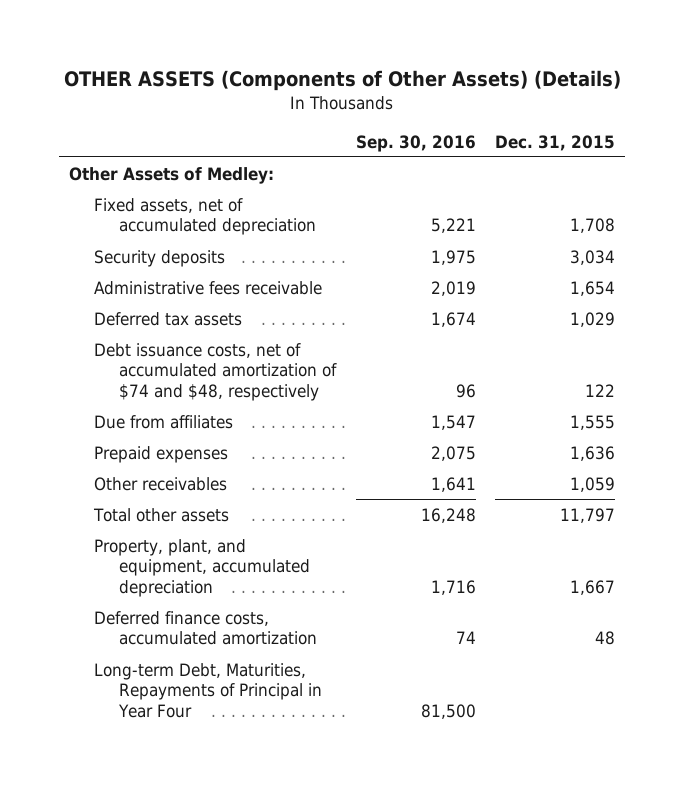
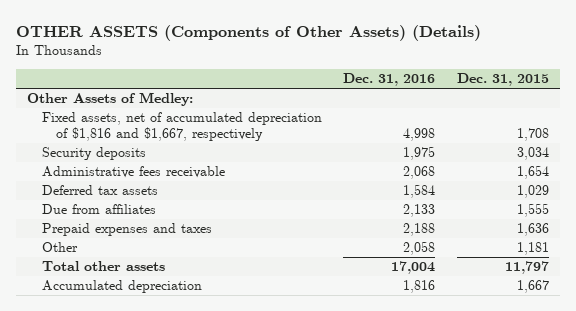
[355,134,476,152] Sep. 30, 2016 -> none
none -> [343,73,436,87] Dec. 31, 2016
[93,197,317,236] Fixed assets, net of accumulated depreciation -> [41,112,322,142] Fixed assets, net of accumulated depreciation of $1,816 and $1,667, respectively
[93,342,338,402] Debt issuance costs, net of accumulated amortization of $74 and $48, respectively -> none
[93,445,228,463] Prepaid expenses -> [41,223,212,237] Prepaid expenses and taxes
[93,476,227,491] Other receivables -> [41,242,78,253] Other
[570,476,616,492] 1,059 -> [517,242,550,256] 1,181
[93,610,318,646] Deferred finance costs, accumulated amortization -> none
[93,662,323,719] Long-term Debt, Maturities, Repayments of Principal in Year Four -> none
[93,538,311,598] Property, plant, and equipment, accumulated depreciation -> [41,280,202,294] Accumulated depreciation

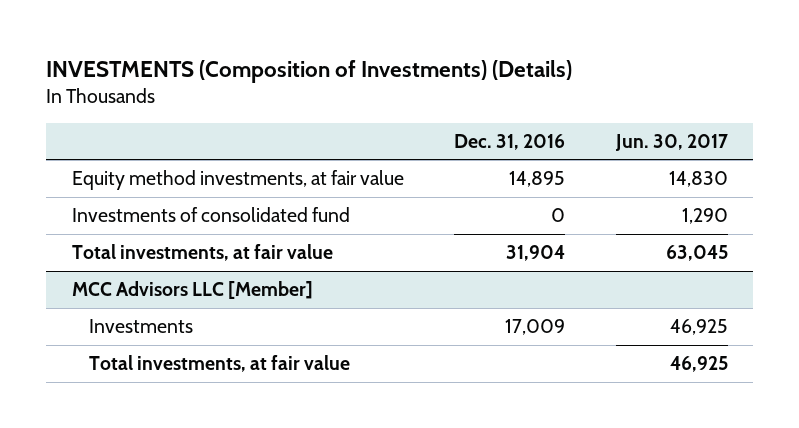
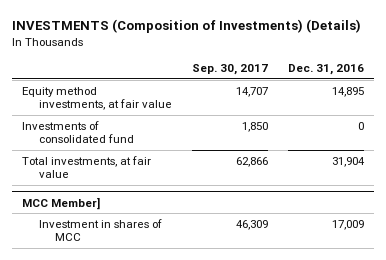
[614,133,728,151] Jun. 30, 2017 -> none
none -> [191,63,268,75] Sep. 30, 2017
[89,355,351,373] Total investments, at fair value -> none
[71,281,313,300] MCC Advisors LLC [Member] -> [22,196,101,210] MCC Member]
[89,319,194,334] Investments -> [38,218,162,242] Investment in shares of MCC

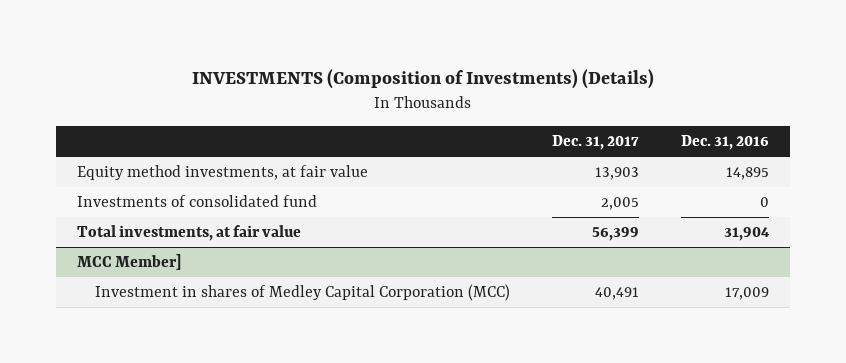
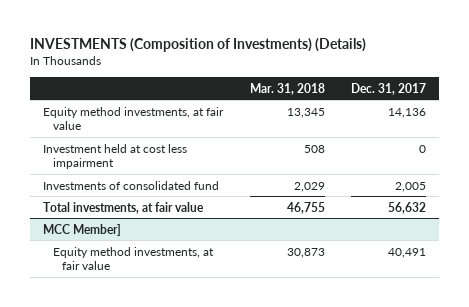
[680,135,769,151] Dec. 31, 2016 -> none
none -> [249,82,325,95] Mar. 31, 2018
[594,166,639,180] 13,903 -> [388,107,427,118] 14,136
none -> [43,143,188,170] Investment held at cost less impairment
[591,226,639,241] 56,399 -> [388,201,427,214] 56,632
[94,283,510,301] Investment in shares of Medley Capital Corporation (MCC) -> [52,246,214,271] Equity method investments, at fair value

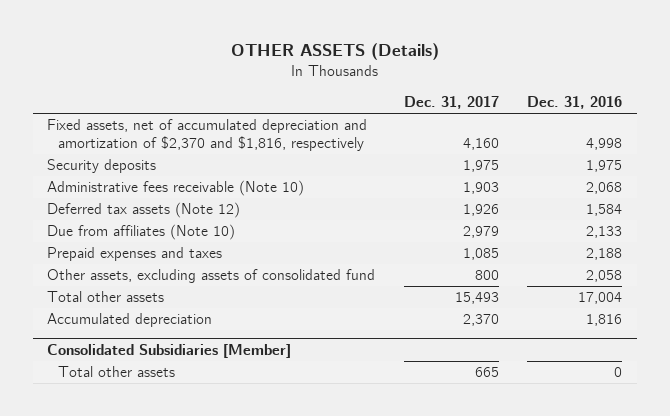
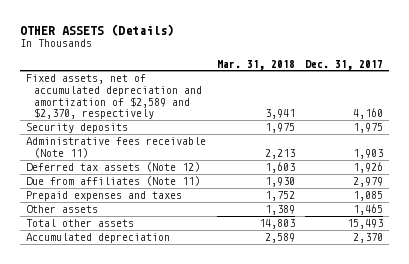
[527,96,623,110] Dec. 31, 2016 -> none
none -> [216,59,295,70] Mar. 31, 2018
[47,119,368,151] Fixed assets, net of accumulated depreciation and amortization of $2,370 and $1,816, respectively -> [25,74,203,120] Fixed assets, net of accumulated depreciation and amortization of $2,589 and $2,370, respectively
[47,180,305,197] Administrative fees receivable (Note 10) -> [25,137,206,158] Administrative fees receivable (Note 11)
[47,224,236,241] Due from affiliates (Note 10) -> [25,176,200,187] Due from affiliates (Note 11)
[47,269,376,284] Other assets, excluding assets of consolidated fund -> [25,205,98,214] Other assets
[474,270,499,281] 800 -> [353,204,384,216] 1,465
[47,343,292,358] Consolidated Subsidiaries [Member] -> none
[57,366,175,378] Total other assets -> none

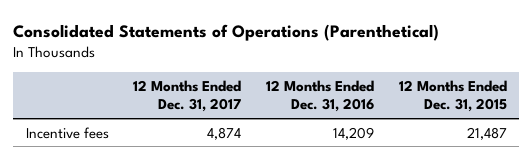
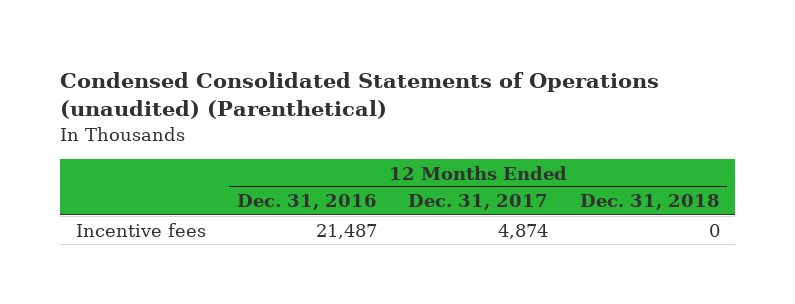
[13,23,440,41] Consolidated Statements of Operations (Parenthetical) -> [59,72,659,120] Condensed Consolidated Statements of Operations (unaudited) (Parenthetical)
[398,79,507,113] 12 Months Ended Dec. 31, 2015 -> none
none -> [579,194,720,211] Dec. 31, 2018
[333,126,375,140] 14,209 -> [315,223,377,239] 21,487

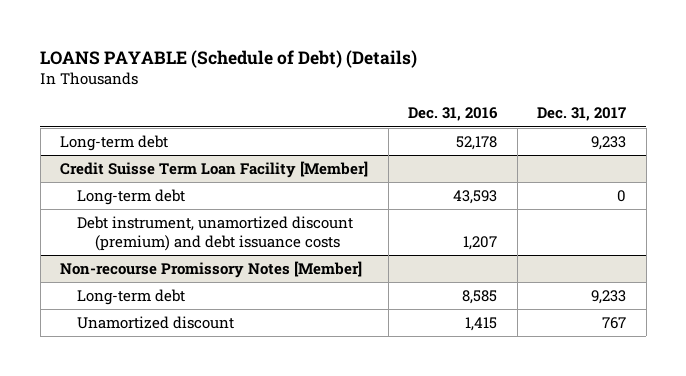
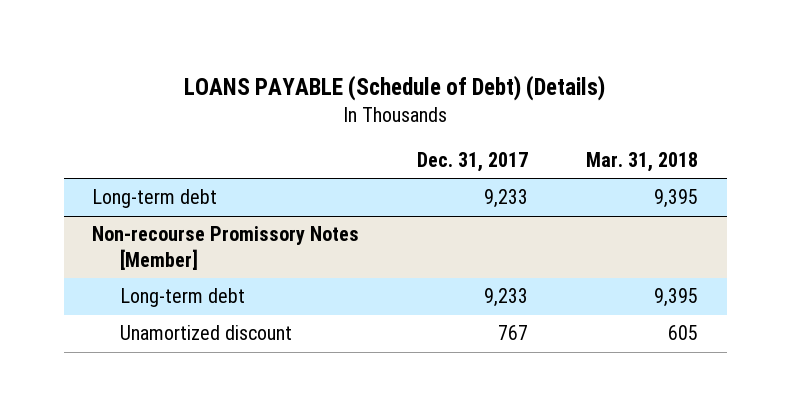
[408,107,499,122] Dec. 31, 2016 -> none
none -> [586,151,699,172] Mar. 31, 2018
[60,161,369,179] Credit Suisse Term Loan Facility [Member] -> none
[77,189,186,206] Long-term debt -> none
[77,216,354,251] Debt instrument, unamortized discount (premium) and debt issuance costs -> none

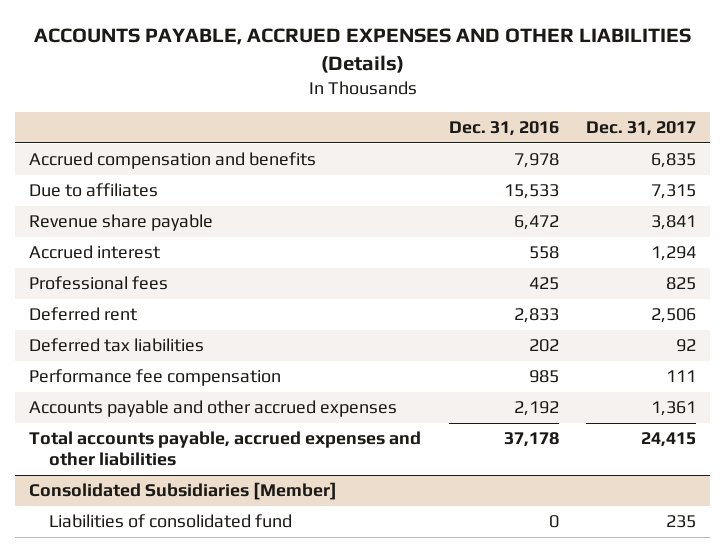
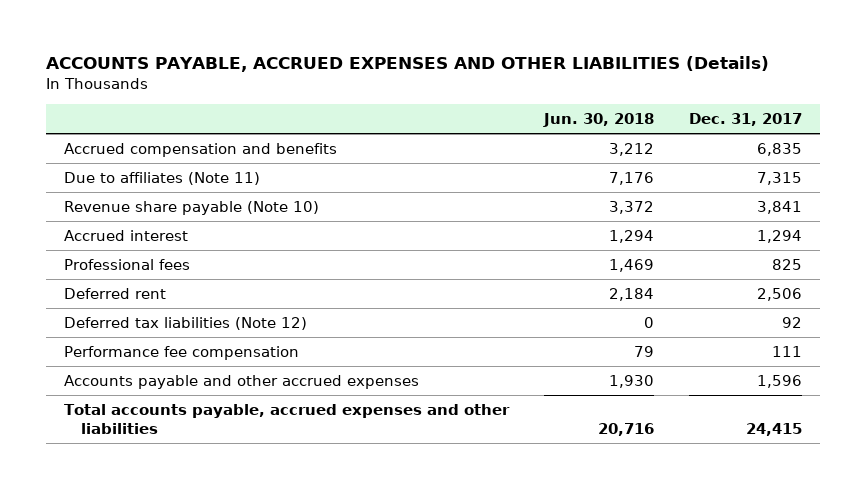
[448,120,559,136] Dec. 31, 2016 -> none
none -> [543,113,655,128] Jun. 30, 2018
[28,183,158,198] Due to affiliates -> [63,171,260,185] Due to affiliates (Note 11)
[28,214,213,232] Revenue share payable -> [63,200,319,215] Revenue share payable (Note 10)
[28,338,204,353] Deferred tax liabilities -> [63,316,307,330] Deferred tax liabilities (Note 12)
[651,401,697,417] 1,361 -> [757,374,803,388] 1,596
[28,482,337,501] Consolidated Subsidiaries [Member] -> none
[48,514,292,529] Liabilities of consolidated fund -> none

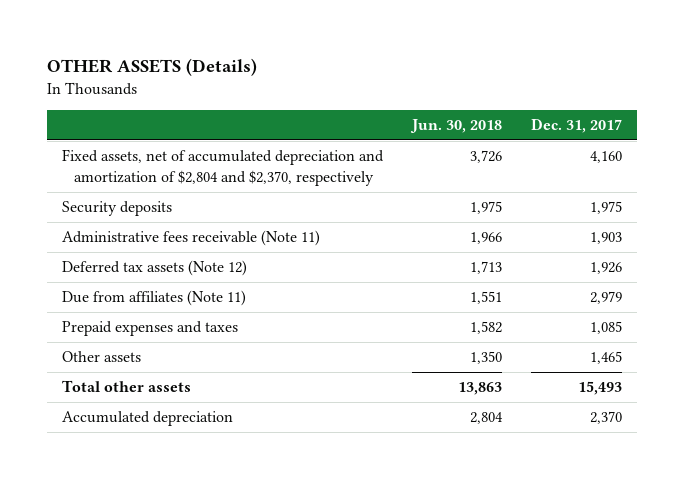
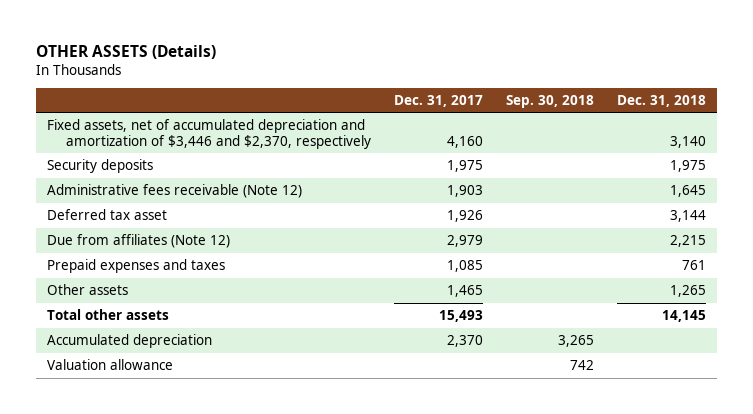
[410,119,503,134] Jun. 30, 2018 -> none
none -> [505,95,594,109] Sep. 30, 2018
none -> [616,95,706,108] Dec. 31, 2018
[61,149,384,186] Fixed assets, net of accumulated depreciation and amortization of $2,804 and $2,370, respectively -> [47,119,371,149] Fixed assets, net of accumulated depreciation and amortization of $3,446 and $2,370, respectively
[61,230,320,247] Administrative fees receivable (Note 11) -> [47,184,303,199] Administrative fees receivable (Note 12)
[61,260,247,277] Deferred tax assets (Note 12) -> [47,209,168,221] Deferred tax asset
[61,290,246,307] Due from affiliates (Note 11) -> [47,234,231,249] Due from affiliates (Note 12)
none -> [47,359,174,371] Valuation allowance

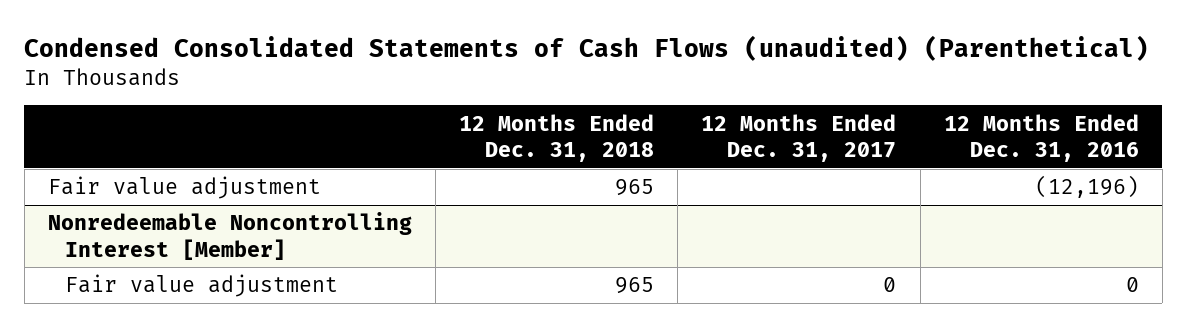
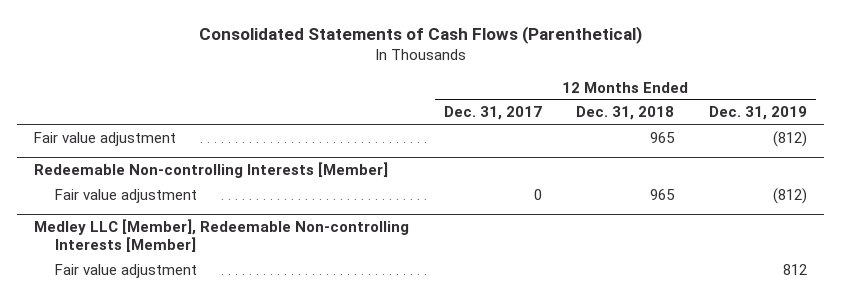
[24,34,1150,61] Condensed Consolidated Statements of Cash Flows (unaudited) (Parenthetical) -> [198,26,642,45] Consolidated Statements of Cash Flows (Parenthetical)
[943,113,1139,162] 12 Months Ended Dec. 31, 2016 -> none
none -> [708,106,807,121] Dec. 31, 2019
[47,212,412,260] Nonredeemable Noncontrolling Interest [Member] -> [34,162,389,179] Redeemable Non-controlling Interests [Member]
none -> [34,219,410,252] Medley LLC [Member], Redeemable Non-controlling Interests [Member]
none -> [54,263,197,278] Fair value adjustment

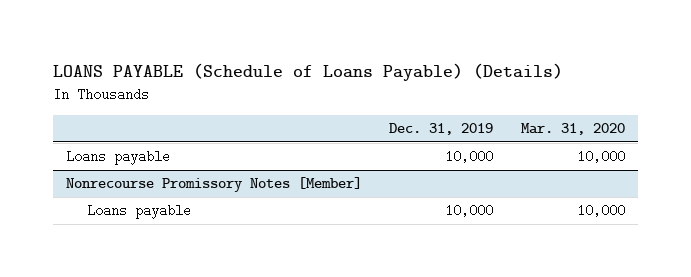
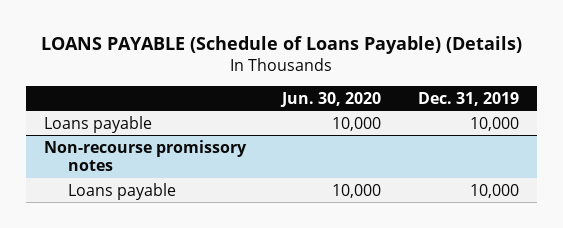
[520,123,625,136] Mar. 31, 2020 -> none
none -> [280,91,382,107] Jun. 30, 2020
[66,177,363,193] Nonrecourse Promissory Notes [Member] -> [43,139,247,172] Non-recourse promissory notes

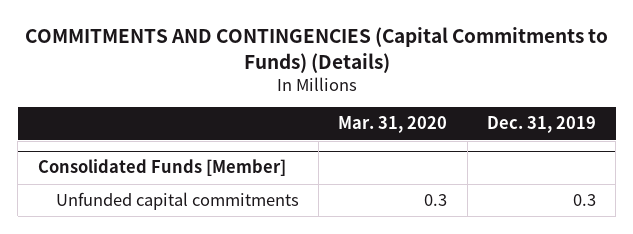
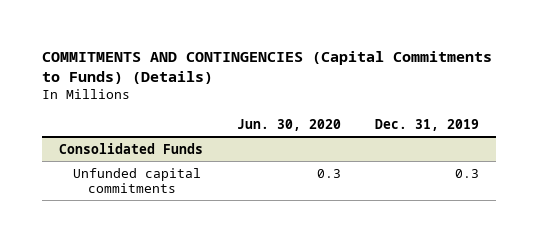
[338,116,448,134] Mar. 31, 2020 -> none
none -> [236,118,341,131] Jun. 30, 2020
[37,159,286,177] Consolidated Funds [Member] -> [58,142,203,154] Consolidated Funds

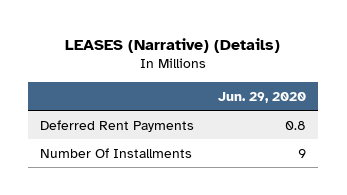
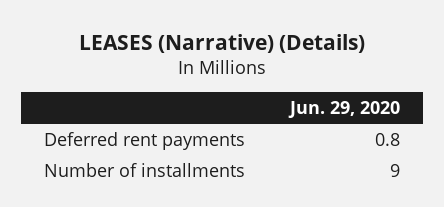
[40,119,195,132] Deferred Rent Payments -> [43,132,245,151] Deferred rent payments
[40,147,193,158] Number Of Installments -> [43,163,245,178] Number of installments

